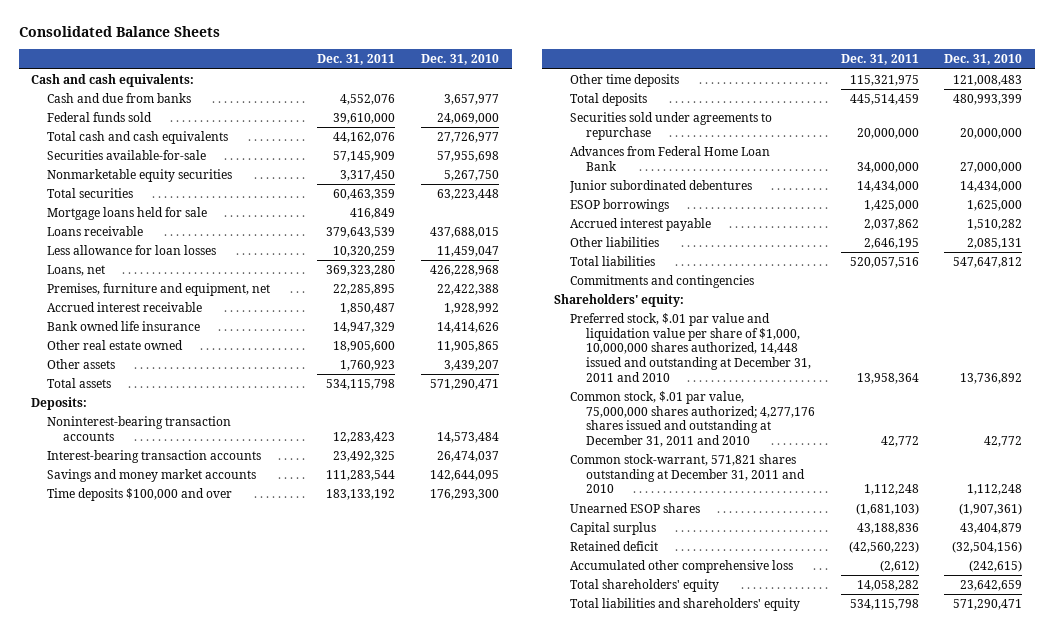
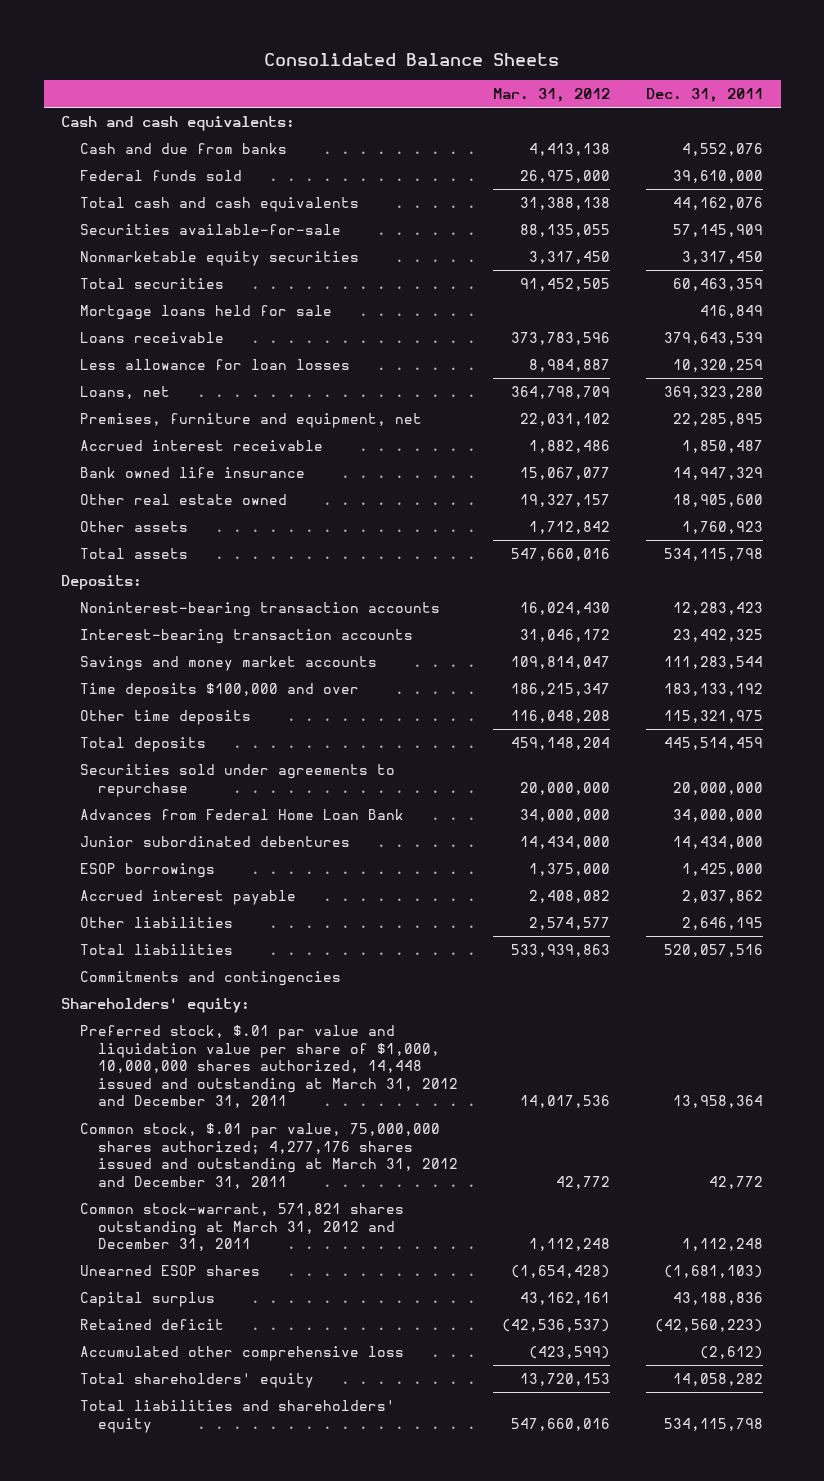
[420,54,499,66] Dec. 31, 2010 -> none
none -> [493,87,611,102] Mar. 31, 2012
[570,313,812,382] Preferred stock, $.01 par value and liquidation value per share of $1,000, 10,000,000 shares authorized, 14,448 issued and outstanding at December 31, 2011 and 2010 -> [79,1024,459,1109] Preferred stock, $.01 par value and liquidation value per share of $1,000, 10,000,000 shares authorized, 14,448 issued and outstanding at March 31, 2012 and December 31, 2011
[570,391,816,447] Common stock, $.01 par value, 75,000,000 shares authorized; 4,277,176 shares issued and outstanding at December 31, 2011 and 2010 -> [79,1122,459,1189] Common stock, $.01 par value, 75,000,000 shares authorized; 4,277,176 shares issued and outstanding at March 31, 2012 and December 31, 2011
[570,454,806,494] Common stock-warrant, 571,821 shares outstanding at December 31, 2011 and 2010 -> [79,1202,404,1252] Common stock-warrant, 571,821 shares outstanding at March 31, 2012 and December 31, 2011

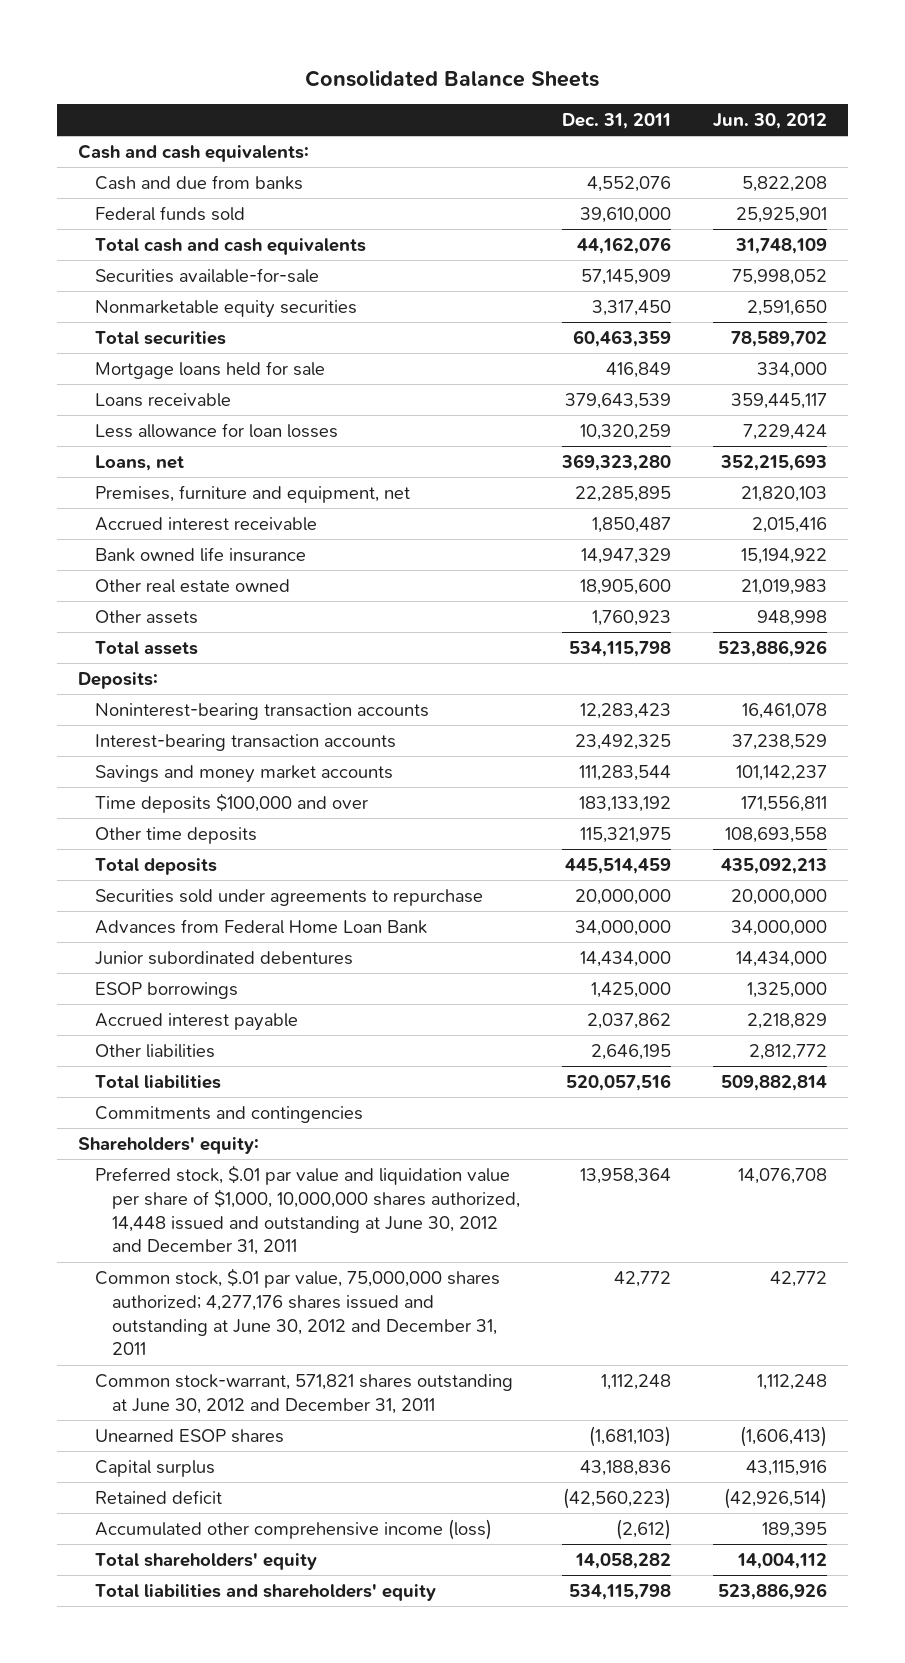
[493,87,611,102] Mar. 31, 2012 -> none
none -> [713,112,828,129] Jun. 30, 2012
[79,1024,459,1109] Preferred stock, $.01 par value and liquidation value per share of $1,000, 10,000,000 shares authorized, 14,448 issued and outstanding at March 31, 2012 and December 31, 2011 -> [94,1164,521,1256] Preferred stock, $.01 par value and liquidation value per share of $1,000, 10,000,000 shares authorized, 14,448 issued and outstanding at June 30, 2012 and December 31, 2011
[79,1122,459,1189] Common stock, $.01 par value, 75,000,000 shares authorized; 4,277,176 shares issued and outstanding at March 31, 2012 and December 31, 2011 -> [94,1267,500,1356] Common stock, $.01 par value, 75,000,000 shares authorized; 4,277,176 shares issued and outstanding at June 30, 2012 and December 31, 2011
[79,1202,404,1252] Common stock-warrant, 571,821 shares outstanding at March 31, 2012 and December 31, 2011 -> [94,1373,513,1414] Common stock-warrant, 571,821 shares outstanding at June 30, 2012 and December 31, 2011
[79,1345,404,1361] Accumulated other comprehensive loss -> [94,1518,492,1540] Accumulated other comprehensive income (loss)

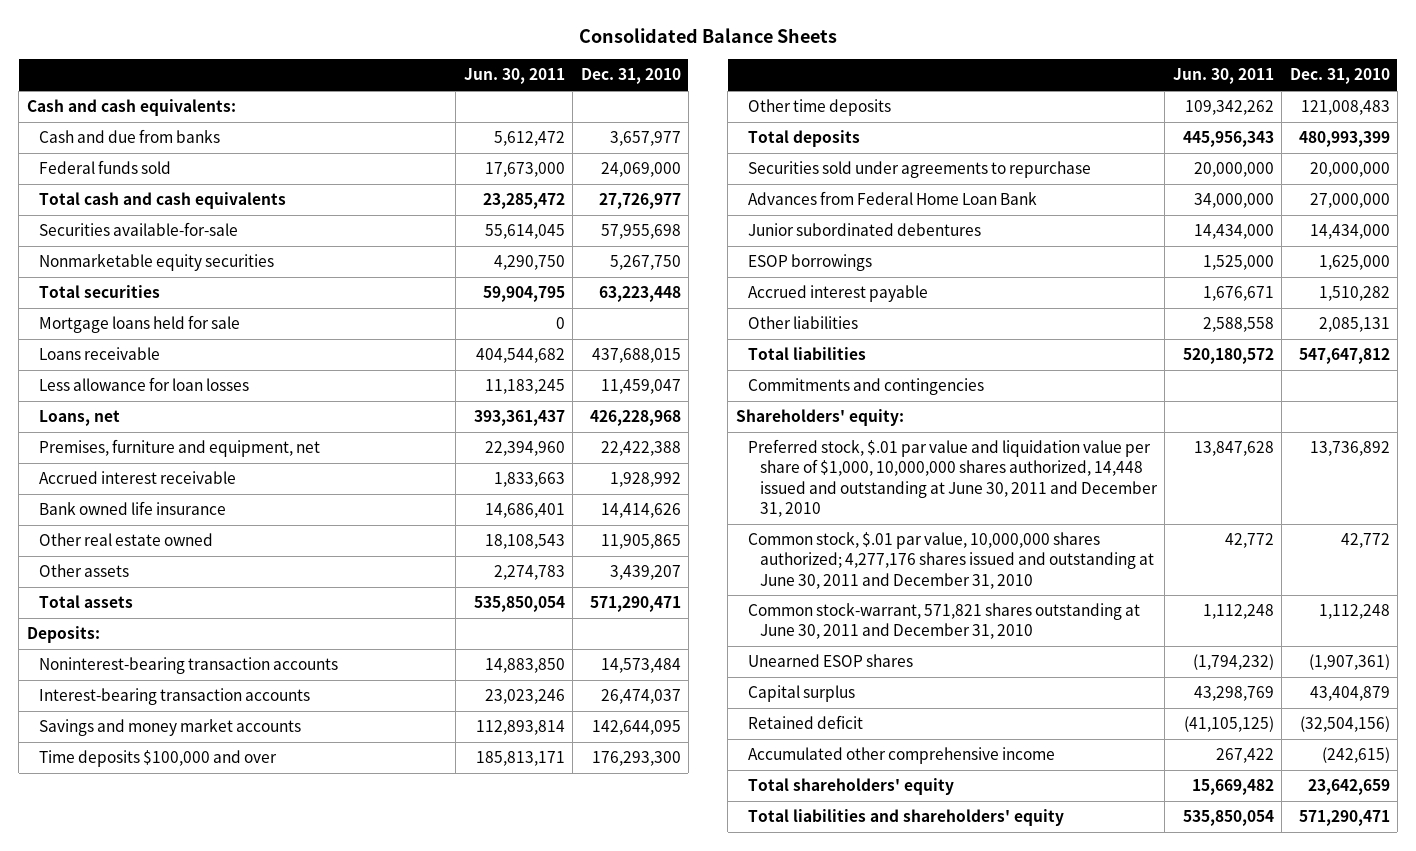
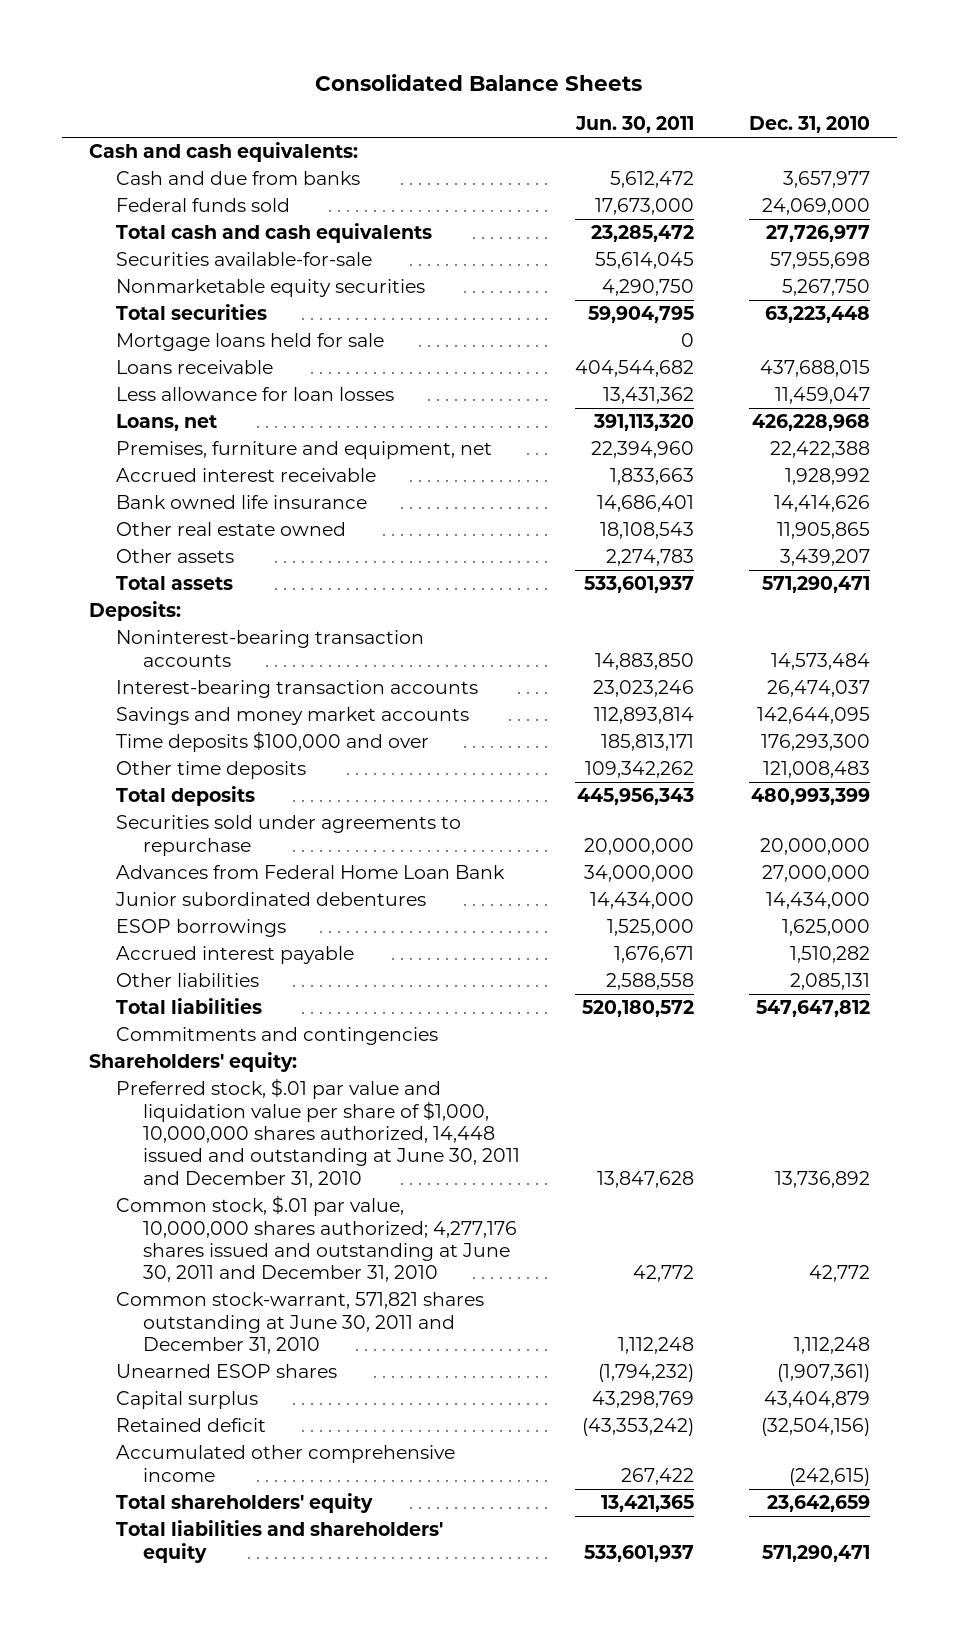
[484,379,565,395] 11,183,245 -> [602,387,694,405] 13,431,362
[473,410,565,427] 393,361,437 -> [592,414,694,432] 391,113,320
[473,596,565,613] 535,850,054 -> [583,576,694,594] 533,601,937
[1183,716,1274,733] (41,105,125) -> [581,1418,694,1437] (43,353,242)
[1191,779,1274,796] 15,669,482 -> [600,1495,694,1513] 13,421,365
[1182,810,1274,827] 535,850,054 -> [583,1544,694,1562] 533,601,937

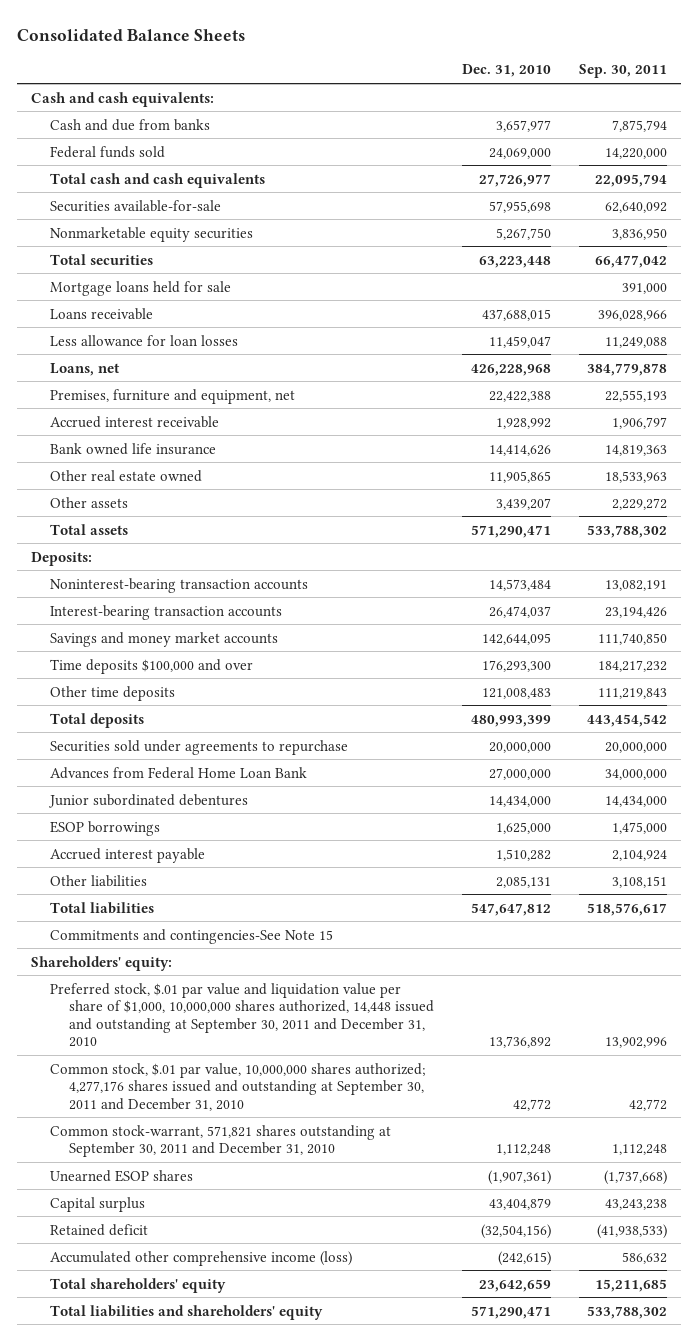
[574,116,694,134] Jun. 30, 2011 -> none
none -> [579,64,668,79] Sep. 30, 2011
[116,1027,439,1046] Commitments and contingencies -> [50,928,334,944] Commitments and contingencies-See Note 15
[116,1078,521,1188] Preferred stock, $.01 par value and liquidation value per share of $1,000, 10,000,000 shares authorized, 14,448 issued and outstanding at June 30, 2011 and December 31, 2010 -> [50,982,435,1048] Preferred stock, $.01 par value and liquidation value per share of $1,000, 10,000,000 shares authorized, 14,448 issued and outstanding at September 30, 2011 and December 31, 2010
[116,1195,518,1283] Common stock, $.01 par value, 10,000,000 shares authorized; 4,277,176 shares issued and outstanding at June 30, 2011 and December 31, 2010 -> [50,1062,427,1111] Common stock, $.01 par value, 10,000,000 shares authorized; 4,277,176 shares issued and outstanding at September 30, 2011 and December 31, 2010
[116,1292,485,1355] Common stock-warrant, 571,821 shares outstanding at June 30, 2011 and December 31, 2010 -> [50,1124,392,1158] Common stock-warrant, 571,821 shares outstanding at September 30, 2011 and December 31, 2010
[116,1445,456,1482] Accumulated other comprehensive income -> [50,1250,353,1266] Accumulated other comprehensive income (loss)

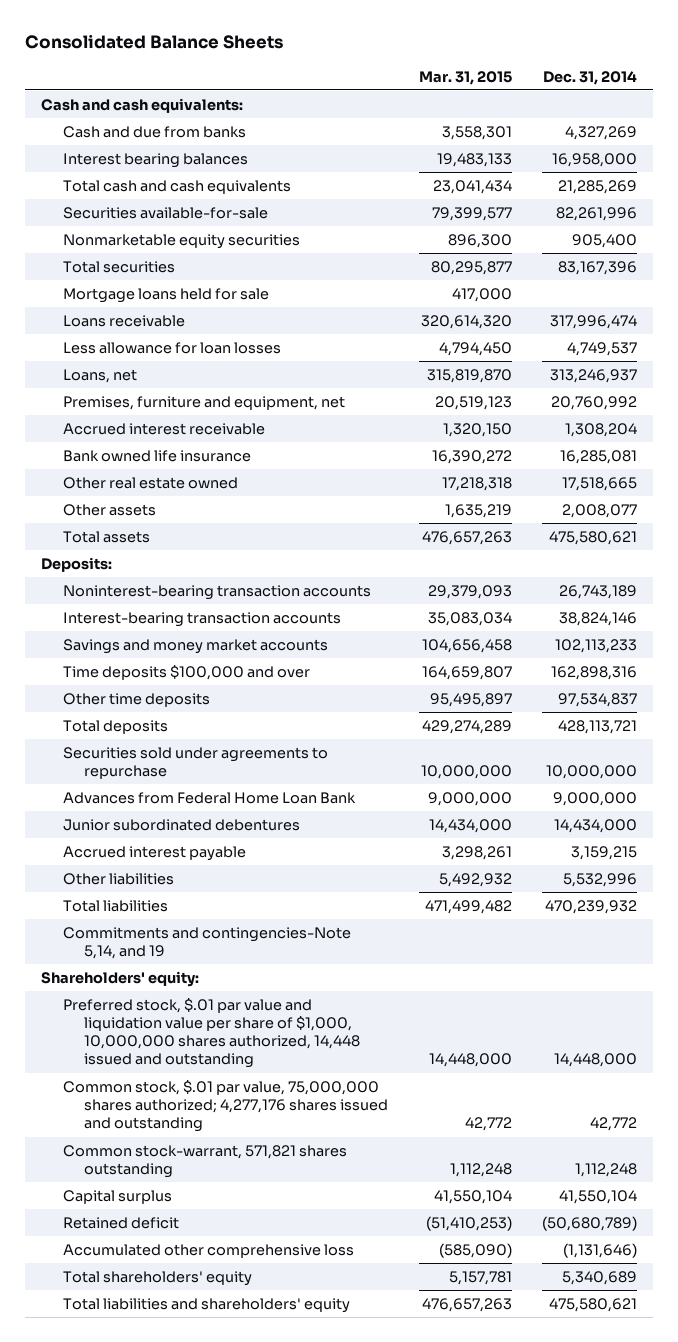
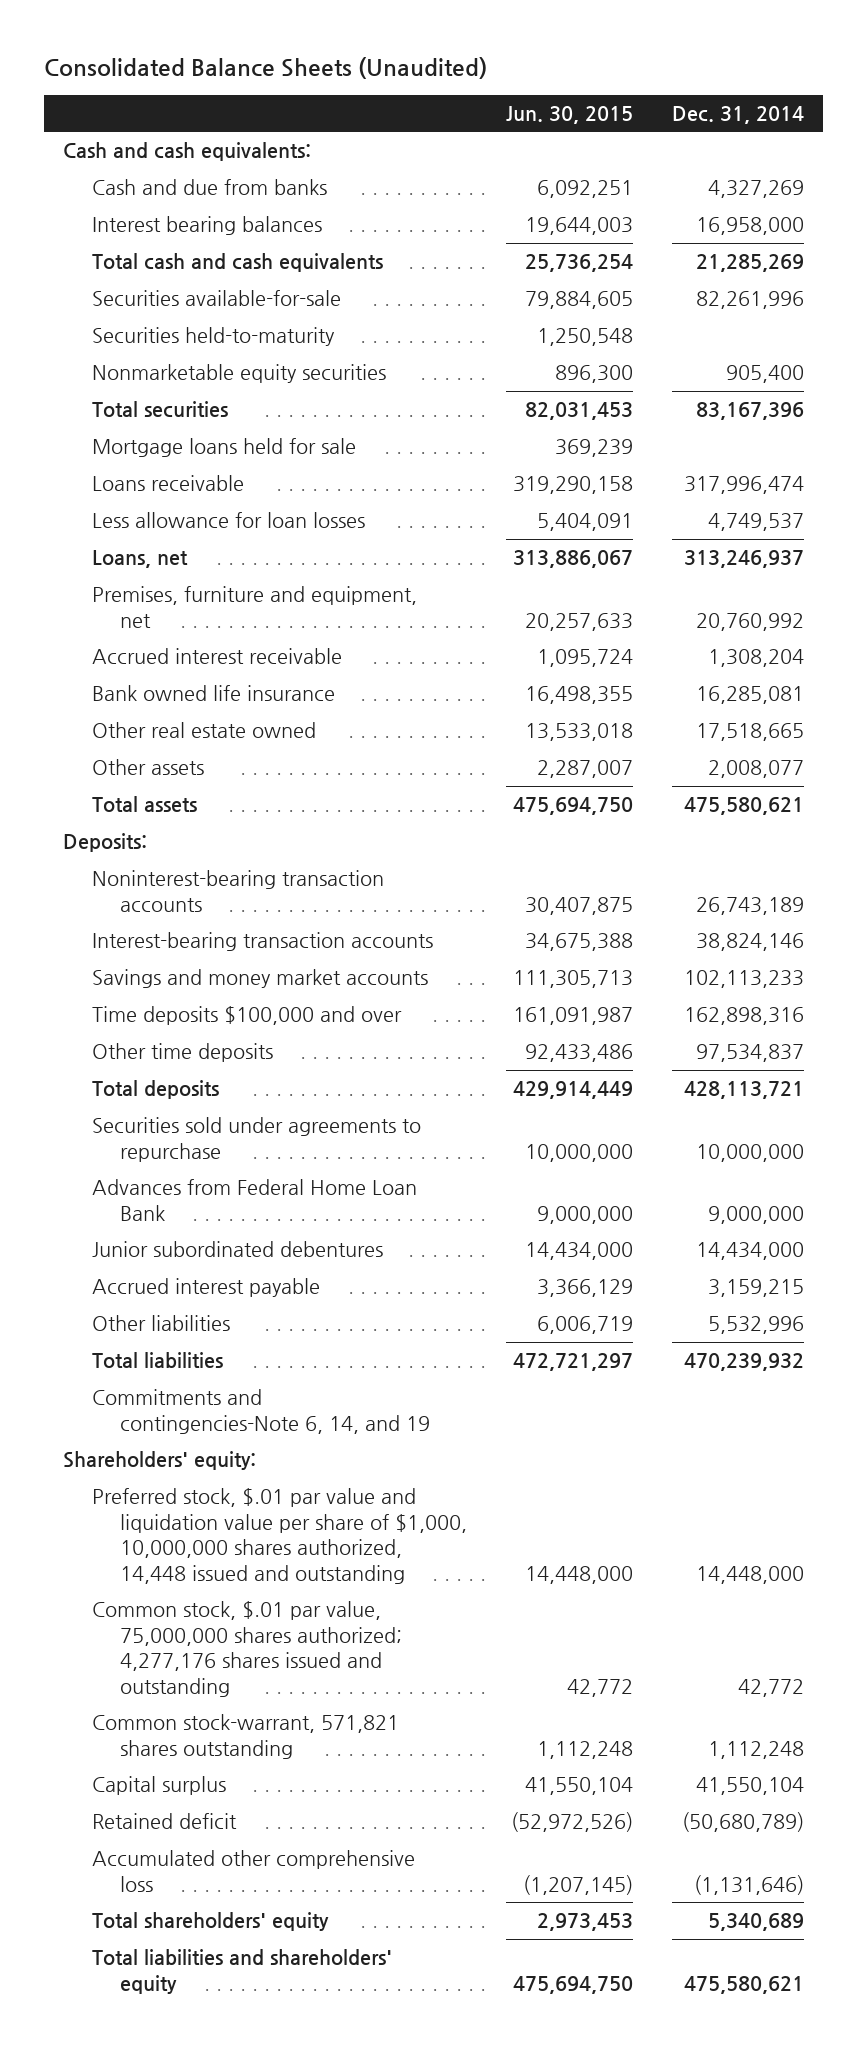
[25,34,284,50] Consolidated Balance Sheets -> [43,56,487,79] Consolidated Balance Sheets (Unaudited)
[418,70,512,85] Mar. 31, 2015 -> none
none -> [505,105,633,124] Jun. 30, 2015
none -> [91,327,335,347] Securities held-to-maturity
[62,926,351,960] Commitments and contingencies-Note 5,14, and 19 -> [91,1389,430,1434] Commitments and contingencies-Note 6, 14, and 19

